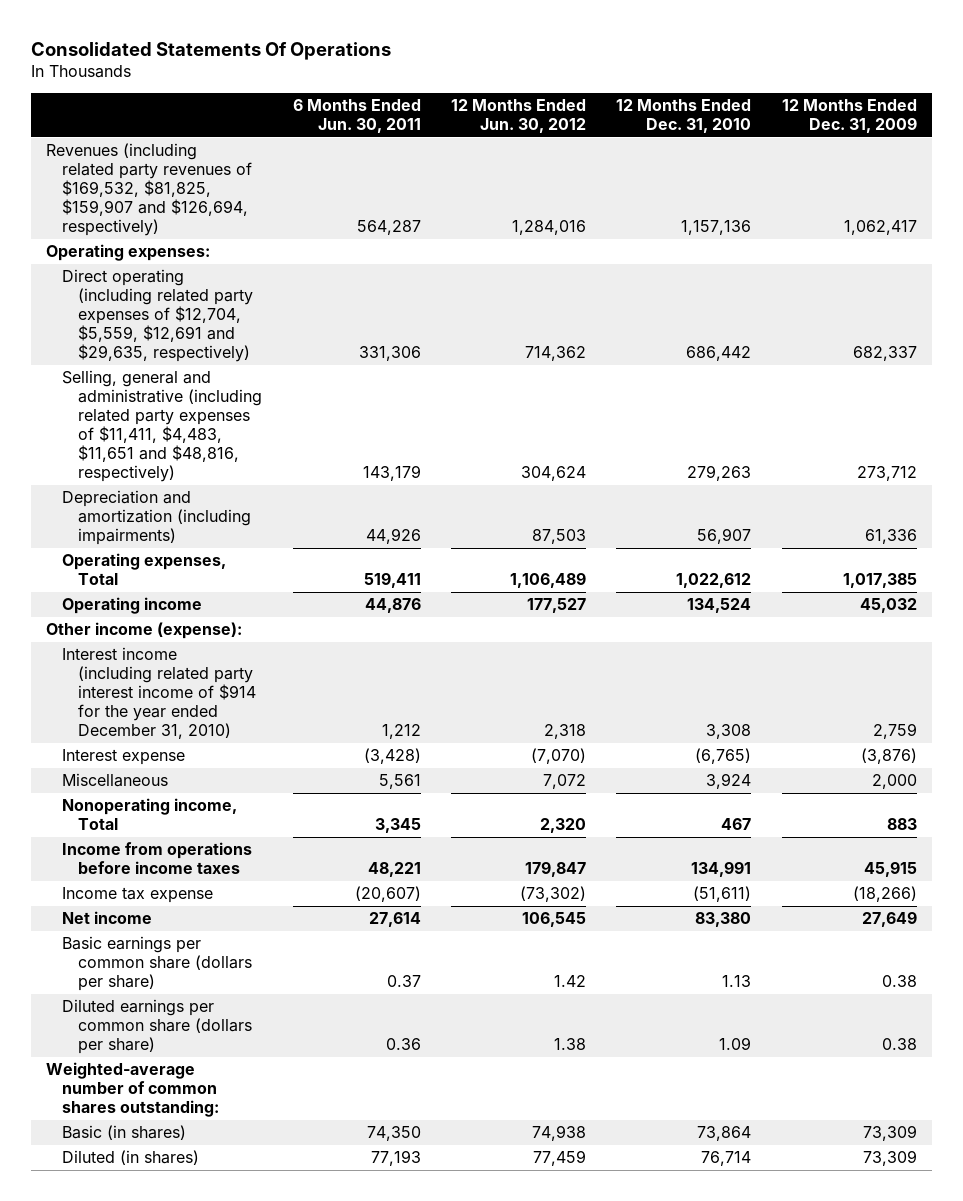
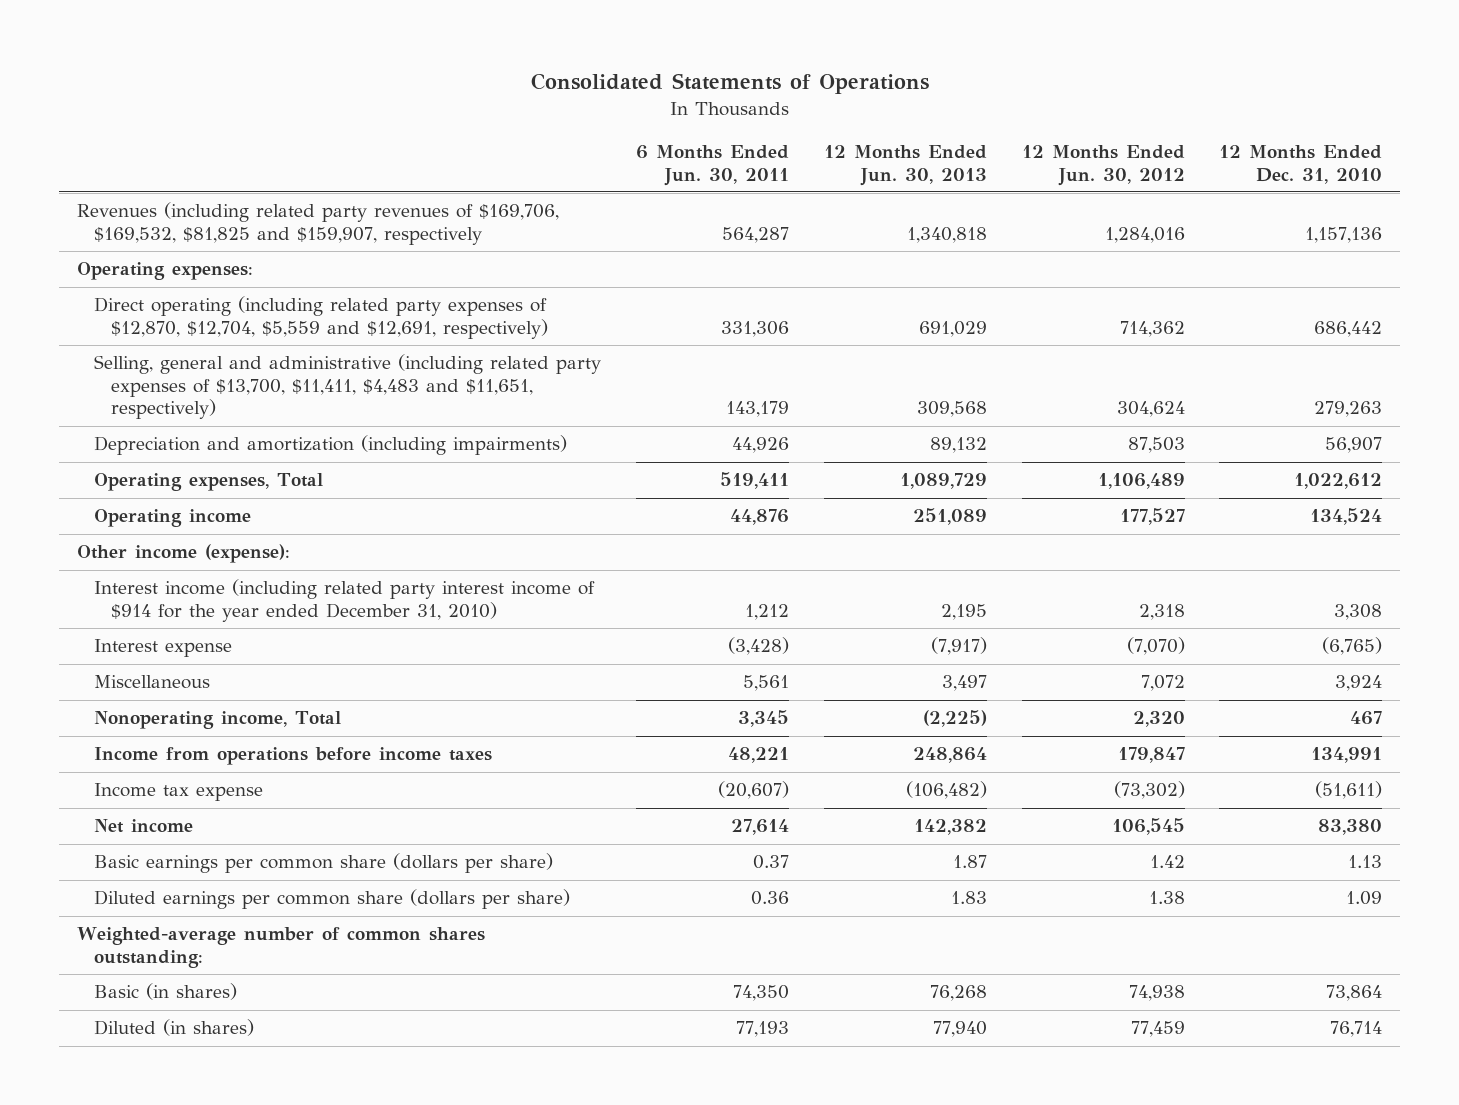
[30,41,391,60] Consolidated Statements Of Operations -> [530,72,929,94] Consolidated Statements of Operations
[781,99,917,134] 12 Months Ended Dec. 31, 2009 -> none
none -> [823,145,987,186] 12 Months Ended Jun. 30, 2013
[46,143,253,237] Revenues (including related party revenues of $169,532, $81,825, $159,907 and $126,694, respectively) -> [76,202,559,245] Revenues (including related party revenues of $169,706, $169,532, $81,825 and $159,907, respectively
[62,269,254,363] Direct operating (including related party expenses of $12,704, $5,559, $12,691 and $29,635, respectively) -> [93,296,549,339] Direct operating (including related party expenses of $12,870, $12,704, $5,559 and $12,691, respectively)
[62,370,263,483] Selling, general and administrative (including related party expenses of $11,411, $4,483, $11,651 and $48,816, respectively) -> [93,354,601,420] Selling, general and administrative (including related party expenses of $13,700, $11,411, $4,483 and $11,651, respectively)

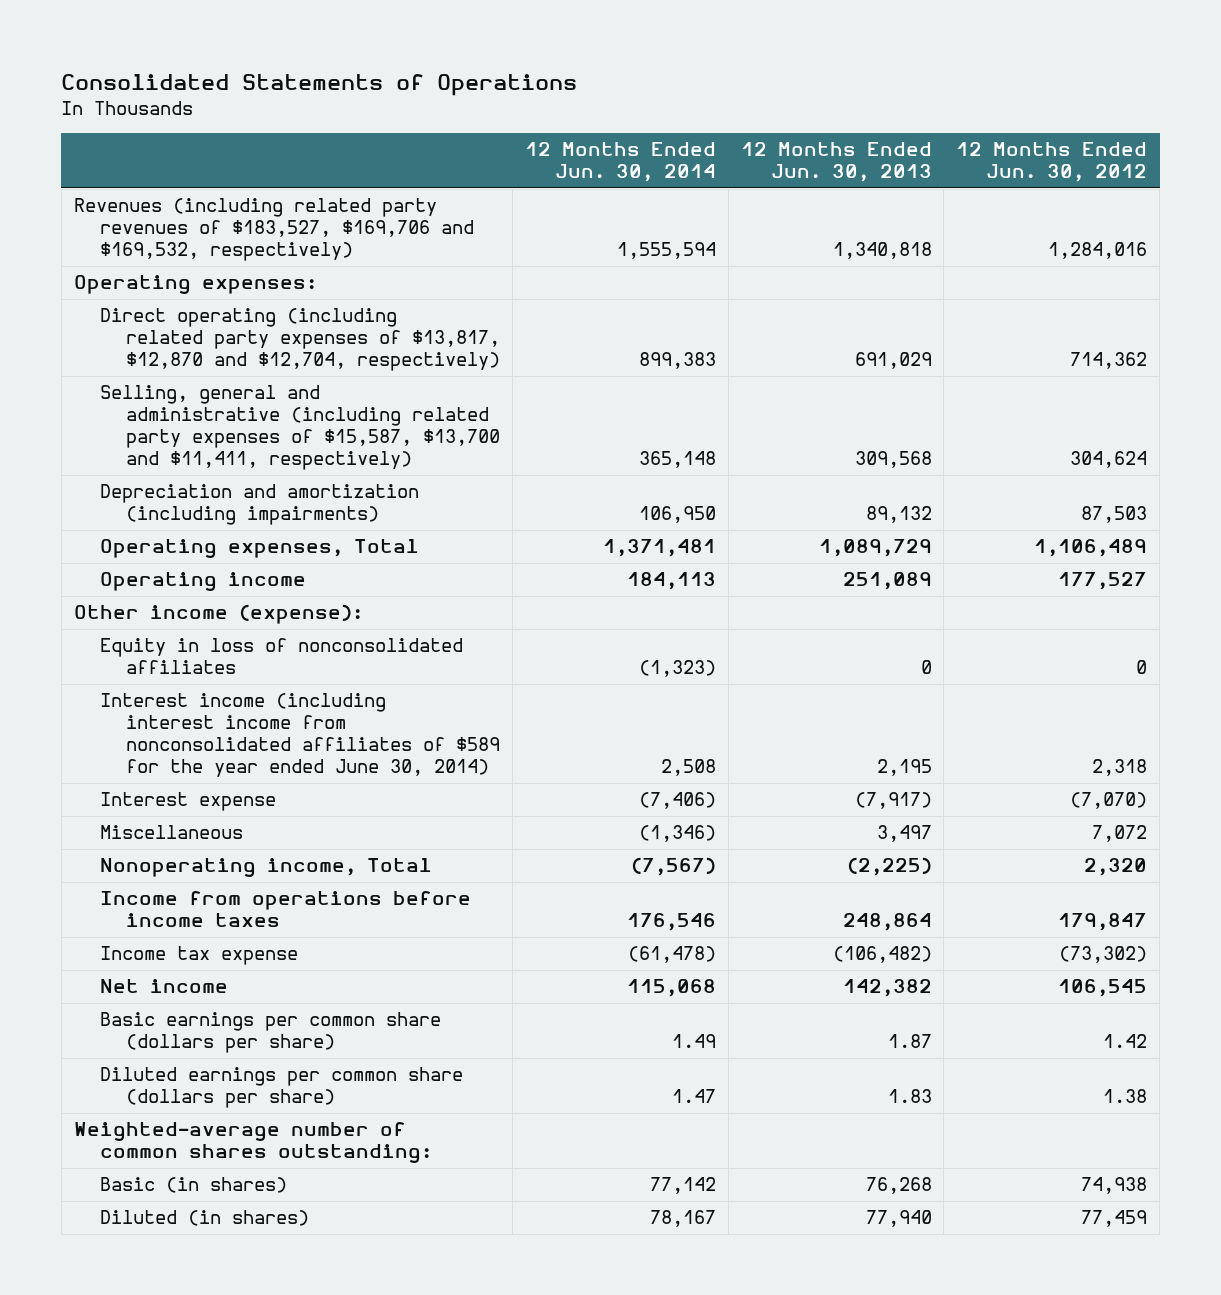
[635,145,789,186] 6 Months Ended Jun. 30, 2011 -> none
[1219,145,1383,184] 12 Months Ended Dec. 31, 2010 -> none
none -> [524,142,716,183] 12 Months Ended Jun. 30, 2014
[76,202,559,245] Revenues (including related party revenues of $169,706, $169,532, $81,825 and $159,907, respectively -> [73,198,474,262] Revenues (including related party revenues of $183,527, $169,706 and $169,532, respectively)
[93,296,549,339] Direct operating (including related party expenses of $12,870, $12,704, $5,559 and $12,691, respectively) -> [99,308,501,372] Direct operating (including related party expenses of $13,817, $12,870 and $12,704, respectively)
[93,354,601,420] Selling, general and administrative (including related party expenses of $13,700, $11,411, $4,483 and $11,651, respectively) -> [99,385,501,471] Selling, general and administrative (including related party expenses of $15,587, $13,700 and $11,411, respectively)
none -> [99,638,463,675] Equity in loss of nonconsolidated affiliates
[93,579,595,622] Interest income (including related party interest income of $914 for the year ended December 31, 2010) -> [99,693,501,778] Interest income (including interest income from nonconsolidated affiliates of $589 for the year ended June 30, 2014)

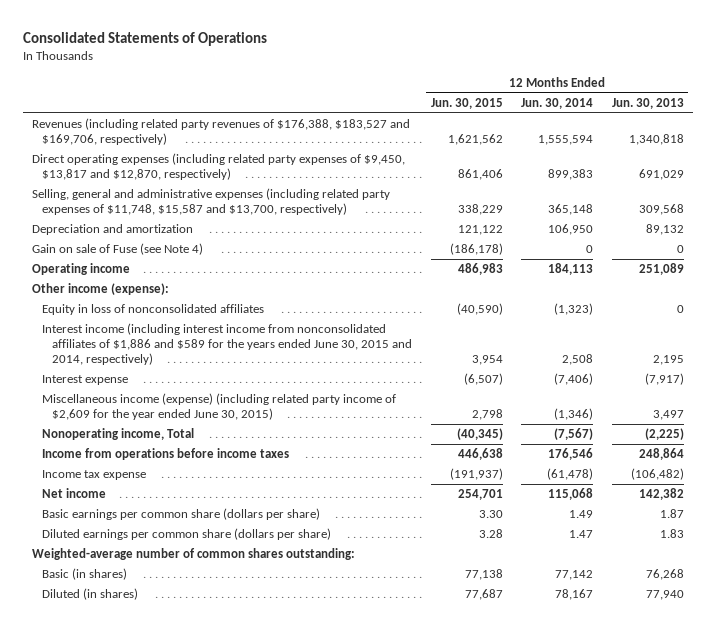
[956,142,1148,183] 12 Months Ended Jun. 30, 2012 -> none
none -> [430,97,503,109] Jun. 30, 2015
[73,275,317,295] Operating expenses: -> none
[99,539,419,559] Operating expenses, Total -> none
[73,198,474,262] Revenues (including related party revenues of $183,527, $169,706 and $169,532, respectively) -> [32,118,411,146] Revenues (including related party revenues of $176,388, $183,527 and $169,706, respectively)
[99,308,501,372] Direct operating (including related party expenses of $13,817, $12,870 and $12,704, respectively) -> [32,153,406,181] Direct operating expenses (including related party expenses of $9,450, $13,817 and $12,870, respectively)
[99,385,501,471] Selling, general and administrative (including related party expenses of $15,587, $13,700 and $11,411, respectively) -> [32,188,391,216] Selling, general and administrative expenses (including related party expenses of $11,748, $15,587 and $13,700, respectively)
[99,484,419,526] Depreciation and amortization (including impairments) -> [32,224,194,236] Depreciation and amortization
none -> [32,243,204,256] Gain on sale of Fuse (see Note 4)
[99,693,501,778] Interest income (including interest income from nonconsolidated affiliates of $589 for the year ended June 30, 2014) -> [42,323,413,366] Interest income (including interest income from nonconsolidated affiliates of $1,886 and $589 for the years ended June 30, 2015 and 2014, respectively)
[99,825,243,840] Miscellaneous -> [42,393,397,421] Miscellaneous income (expense) (including related party income of $2,609 for the year ended June 30, 2015)

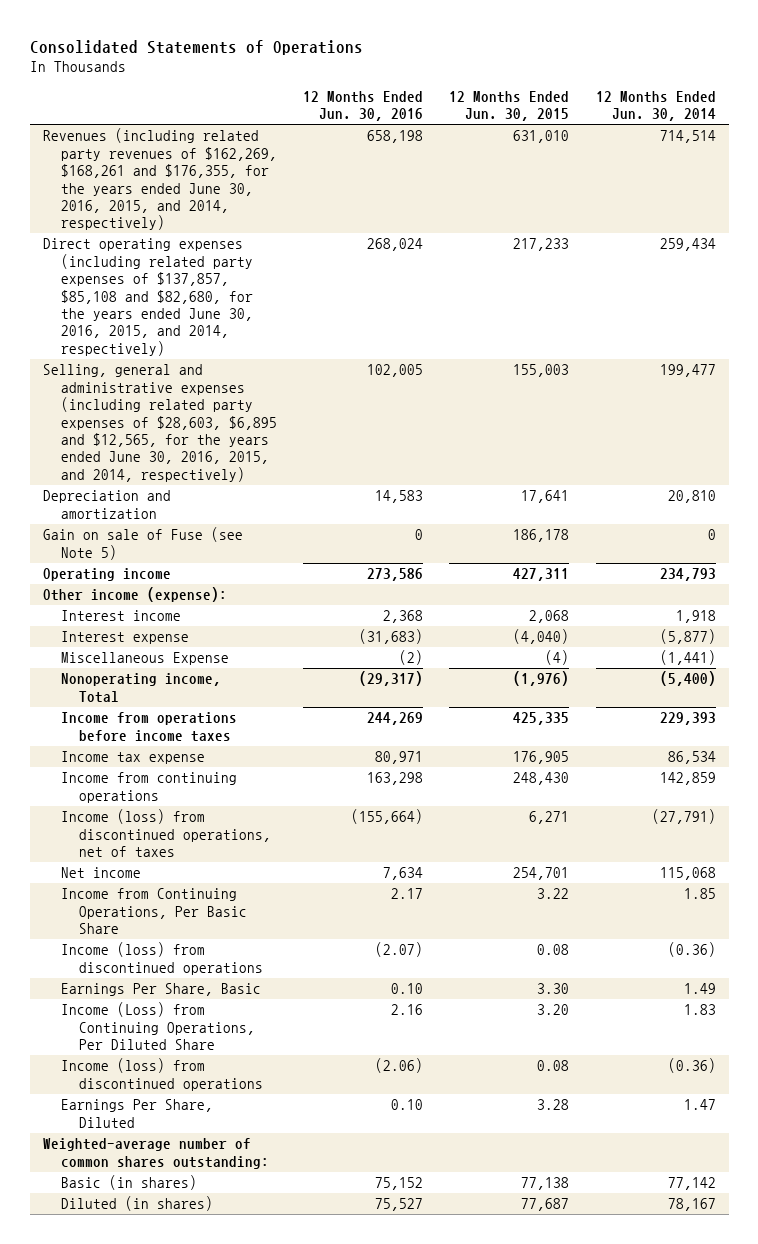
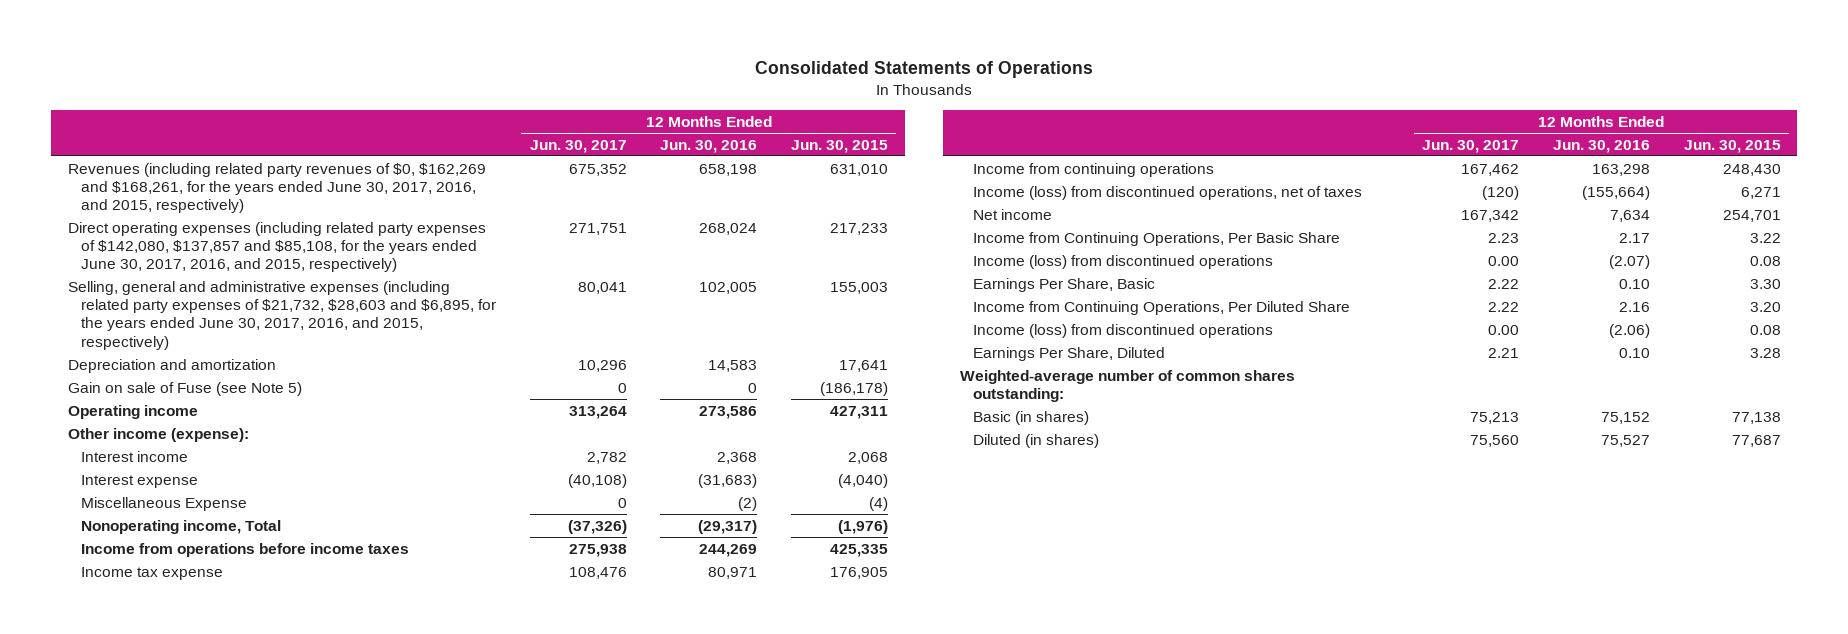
[595,90,716,122] 12 Months Ended Jun. 30, 2014 -> none
none -> [529,139,627,153] Jun. 30, 2017
[42,128,277,231] Revenues (including related party revenues of $162,269, $168,261 and $176,355, for the years ended June 30, 2016, 2015, and 2014, respectively) -> [67,162,486,214] Revenues (including related party revenues of $0, $162,269 and $168,261, for the years ended June 30, 2017, 2016, and 2015, respectively)
[42,238,253,356] Direct operating expenses (including related party expenses of $137,857, $85,108 and $82,680, for the years ended June 30, 2016, 2015, and 2014, respectively) -> [67,221,486,273] Direct operating expenses (including related party expenses of $142,080, $137,857 and $85,108, for the years ended June 30, 2017, 2016, and 2015, respectively)
[42,364,277,482] Selling, general and administrative expenses (including related party expenses of $28,603, $6,895 and $12,565, for the years ended June 30, 2016, 2015, and 2014, respectively) -> [67,280,496,350] Selling, general and administrative expenses (including related party expenses of $21,732, $28,603 and $6,895, for the years ended June 30, 2017, 2016, and 2015, respectively)
[513,529,570,543] 186,178 -> [819,381,888,396] (186,178)
[60,1002,256,1051] Income (Loss) from Continuing Operations, Per Diluted Share -> [973,300,1351,315] Income from Continuing Operations, Per Diluted Share

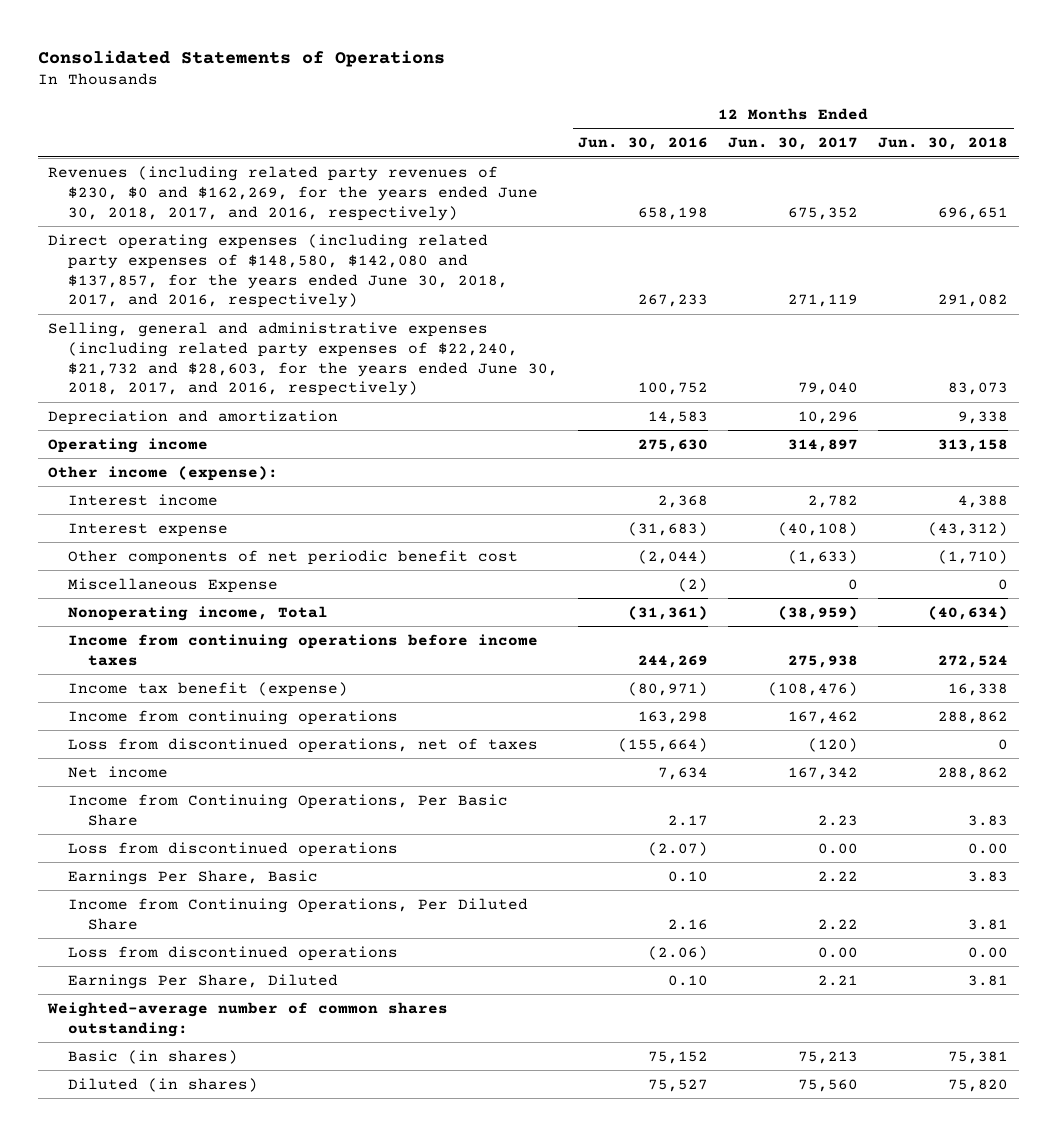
[790,139,888,153] Jun. 30, 2015 -> none
none -> [878,137,1009,151] Jun. 30, 2018
[67,162,486,214] Revenues (including related party revenues of $0, $162,269 and $168,261, for the years ended June 30, 2017, 2016, and 2015, respectively) -> [47,165,538,221] Revenues (including related party revenues of $230, $0 and $162,269, for the years ended June 30, 2018, 2017, and 2016, respectively)
[67,221,486,273] Direct operating expenses (including related party expenses of $142,080, $137,857 and $85,108, for the years ended June 30, 2017, 2016, and 2015, respectively) -> [47,233,508,309] Direct operating expenses (including related party expenses of $148,580, $142,080 and $137,857, for the years ended June 30, 2018, 2017, and 2016, respectively)
[568,222,627,235] 271,751 -> [788,294,859,308] 271,119
[699,222,758,235] 268,024 -> [637,294,708,308] 267,233
[67,280,496,350] Selling, general and administrative expenses (including related party expenses of $21,732, $28,603 and $6,895, for the years ended June 30, 2017, 2016, and 2015, respectively) -> [47,321,558,397] Selling, general and administrative expenses (including related party expenses of $22,240, $21,732 and $28,603, for the years ended June 30, 2018, 2017, and 2016, respectively)
[577,281,627,294] 80,041 -> [798,382,859,396] 79,040
[699,281,758,294] 102,005 -> [637,382,708,396] 100,752
[67,381,302,396] Gain on sale of Fuse (see Note 5) -> none
[568,405,627,419] 313,264 -> [788,438,859,452] 314,897
[699,405,758,419] 273,586 -> [637,438,708,452] 275,630
none -> [67,549,518,565] Other components of net periodic benefit cost
[567,519,627,534] (37,326) -> [778,605,859,620] (38,959)
[698,519,758,534] (29,317) -> [627,605,708,620] (31,361)
[80,542,409,557] Income from operations before income taxes -> [67,633,538,666] Income from continuing operations before income taxes
[80,566,223,580] Income tax expense -> [67,681,348,697] Income tax benefit (expense)
[568,566,627,579] 108,476 -> [768,681,859,696] (108,476)
[708,566,758,579] 80,971 -> [627,681,708,696] (80,971)
[973,185,1363,200] Income (loss) from discontinued operations, net of taxes -> [67,737,538,753] Loss from discontinued operations, net of taxes
[973,254,1274,269] Income (loss) from discontinued operations -> [67,841,398,857] Loss from discontinued operations
[973,323,1274,338] Income (loss) from discontinued operations -> [67,945,398,961] Loss from discontinued operations

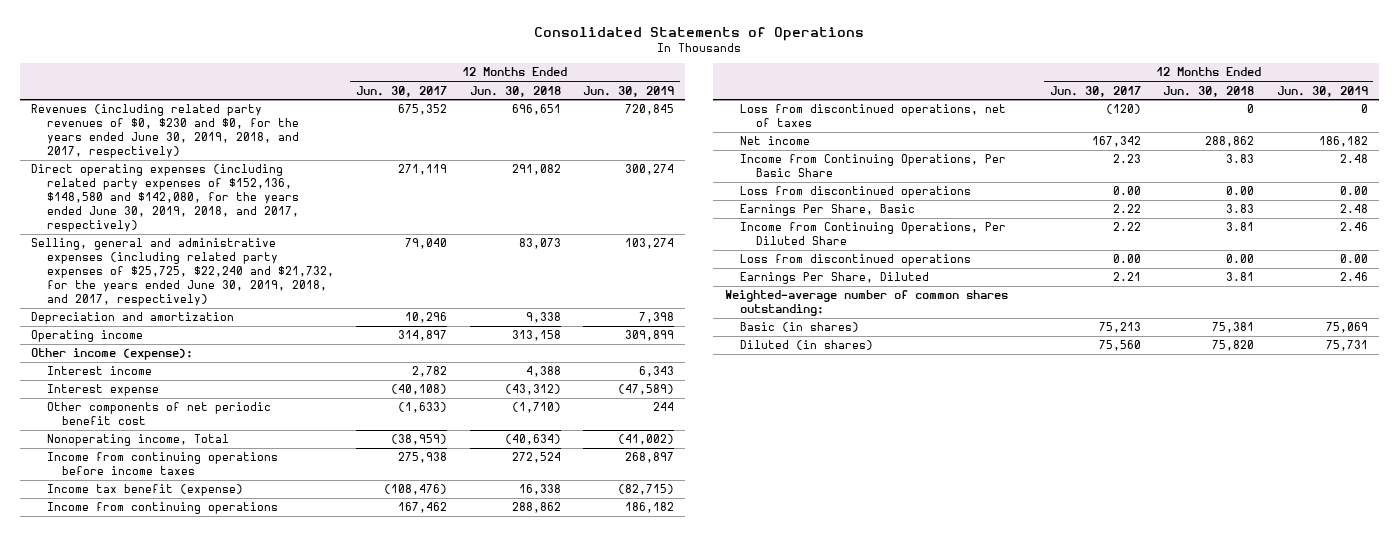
[577,137,708,151] Jun. 30, 2016 -> none
none -> [583,85,675,97] Jun. 30, 2019
[47,165,538,221] Revenues (including related party revenues of $230, $0 and $162,269, for the years ended June 30, 2018, 2017, and 2016, respectively) -> [30,104,299,159] Revenues (including related party revenues of $0, $230 and $0, for the years ended June 30, 2019, 2018, and 2017, respectively)
[47,233,508,309] Direct operating expenses (including related party expenses of $148,580, $142,080 and $137,857, for the years ended June 30, 2018, 2017, and 2016, respectively) -> [30,164,299,233] Direct operating expenses (including related party expenses of $152,136, $148,580 and $142,080, for the years ended June 30, 2019, 2018, and 2017, respectively)
[47,321,558,397] Selling, general and administrative expenses (including related party expenses of $22,240, $21,732 and $28,603, for the years ended June 30, 2018, 2017, and 2016, respectively) -> [30,238,334,307] Selling, general and administrative expenses (including related party expenses of $25,725, $22,240 and $21,732, for the years ended June 30, 2019, 2018, and 2017, respectively)
[67,577,278,593] Miscellaneous Expense -> none

